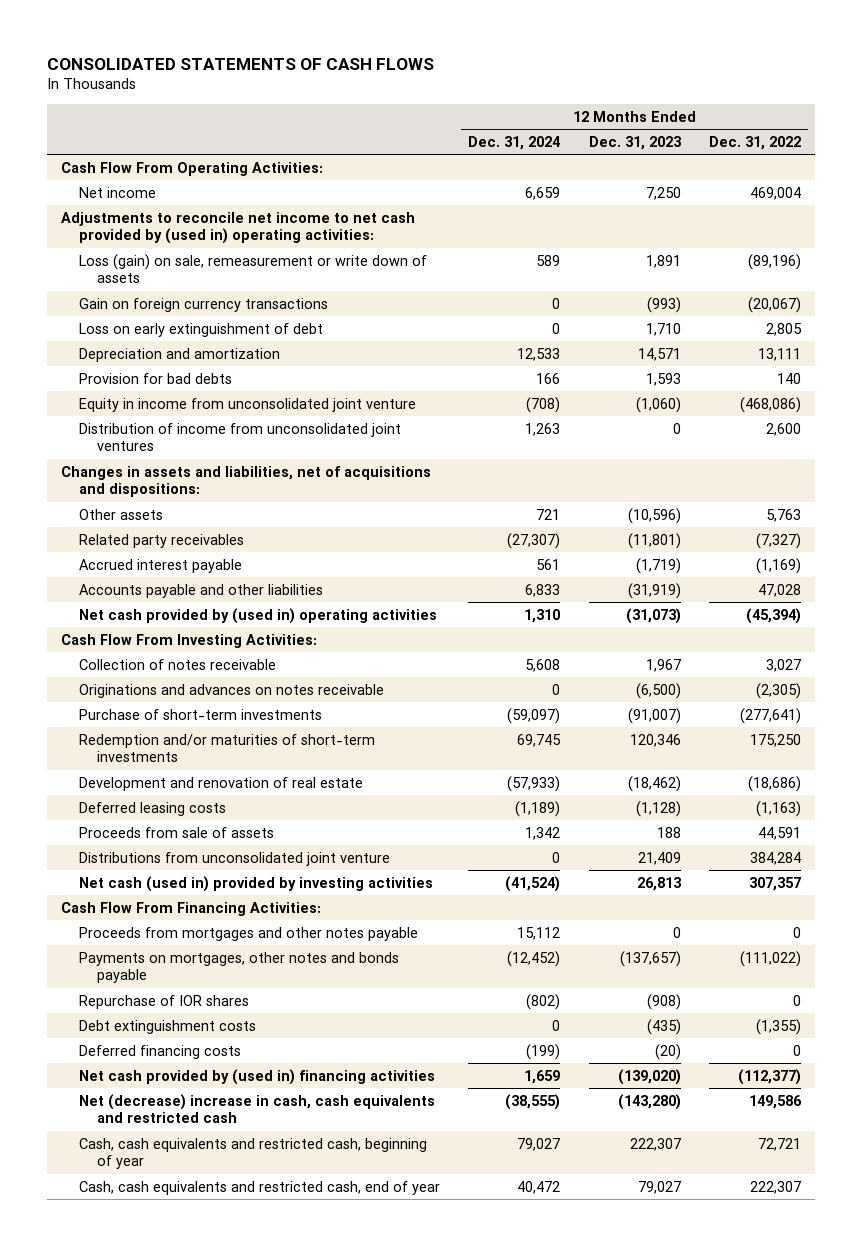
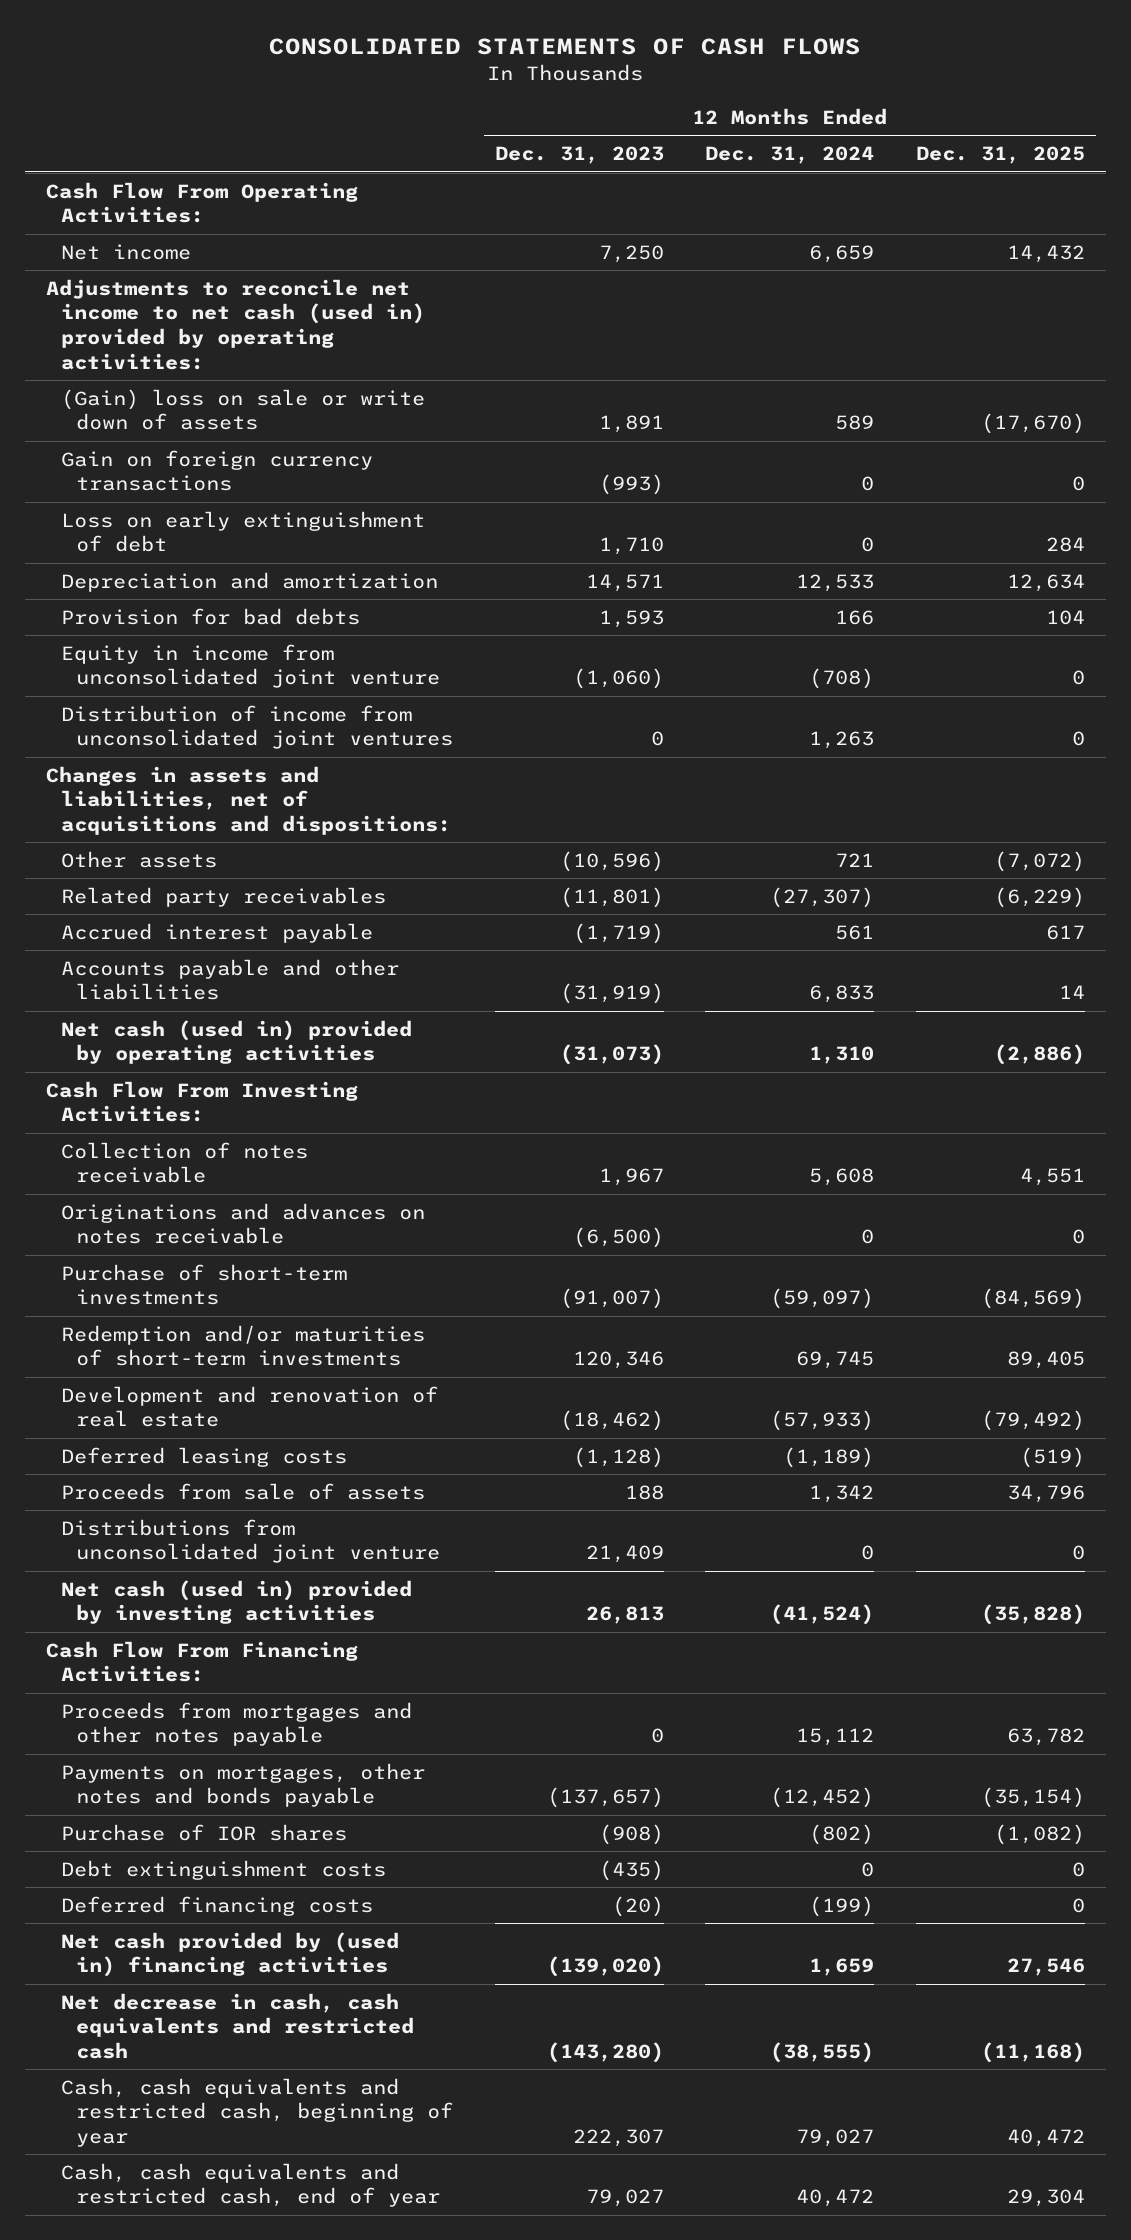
[709,135,802,150] Dec. 31, 2022 -> none
none -> [916,146,1086,165] Dec. 31, 2025
[61,211,416,245] Adjustments to reconcile net income to net cash provided by (used in) operating activities: -> [45,278,425,370] Adjustments to reconcile net income to net cash (used in) provided by operating activities:
[79,253,428,284] Loss (gain) on sale, remeasurement or write down of assets -> [60,388,425,431] (Gain) loss on sale or write down of assets
[79,607,438,624] Net cash provided by (used in) operating activities -> [60,1019,412,1065] Net cash (used in) provided by operating activities
[79,994,250,1009] Repurchase of IOR shares -> [60,1823,347,1841] Purchase of IOR shares
[79,1093,436,1124] Net (decrease) increase in cash, cash equivalents and restricted cash -> [60,1992,414,2060] Net decrease in cash, cash equivalents and restricted cash

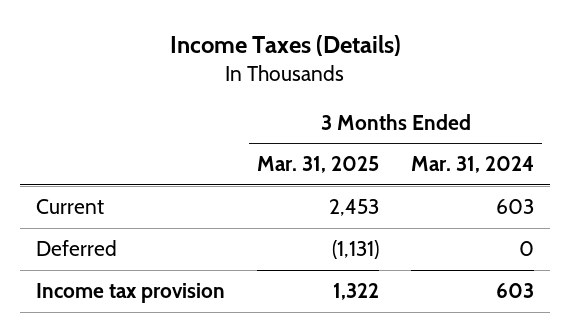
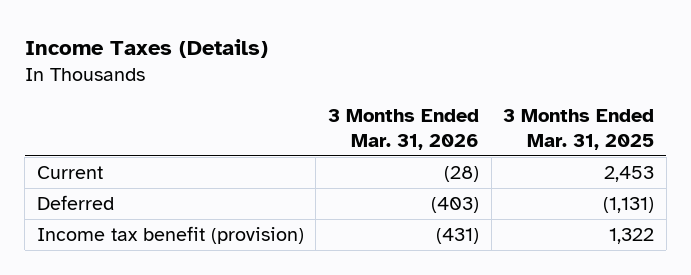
[411,156,535,174] Mar. 31, 2024 -> none
none -> [327,109,479,150] 3 Months Ended Mar. 31, 2026
[36,283,226,304] Income tax provision -> [36,225,304,244] Income tax benefit (provision)

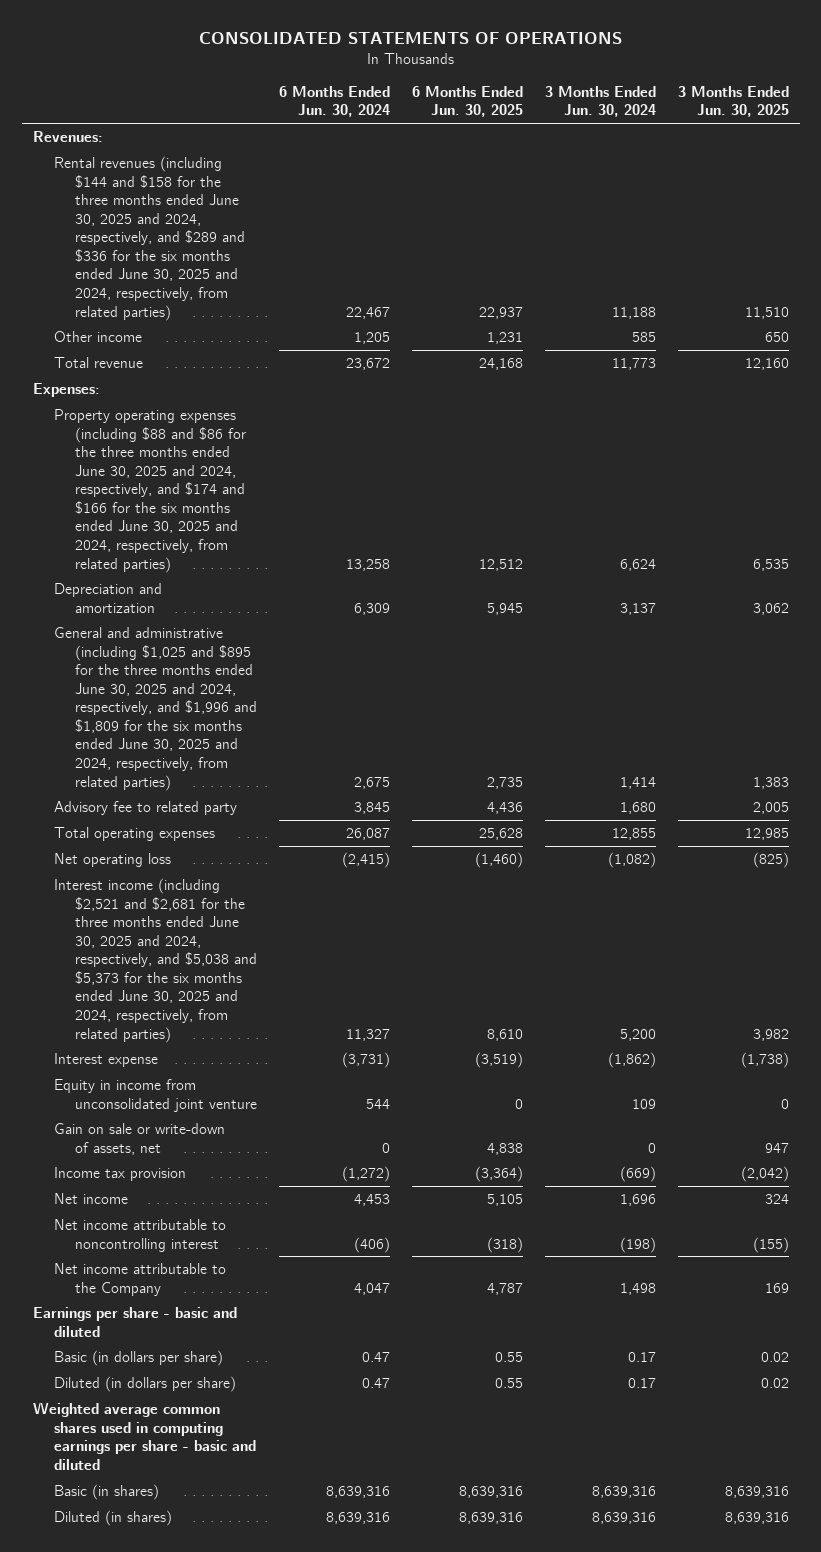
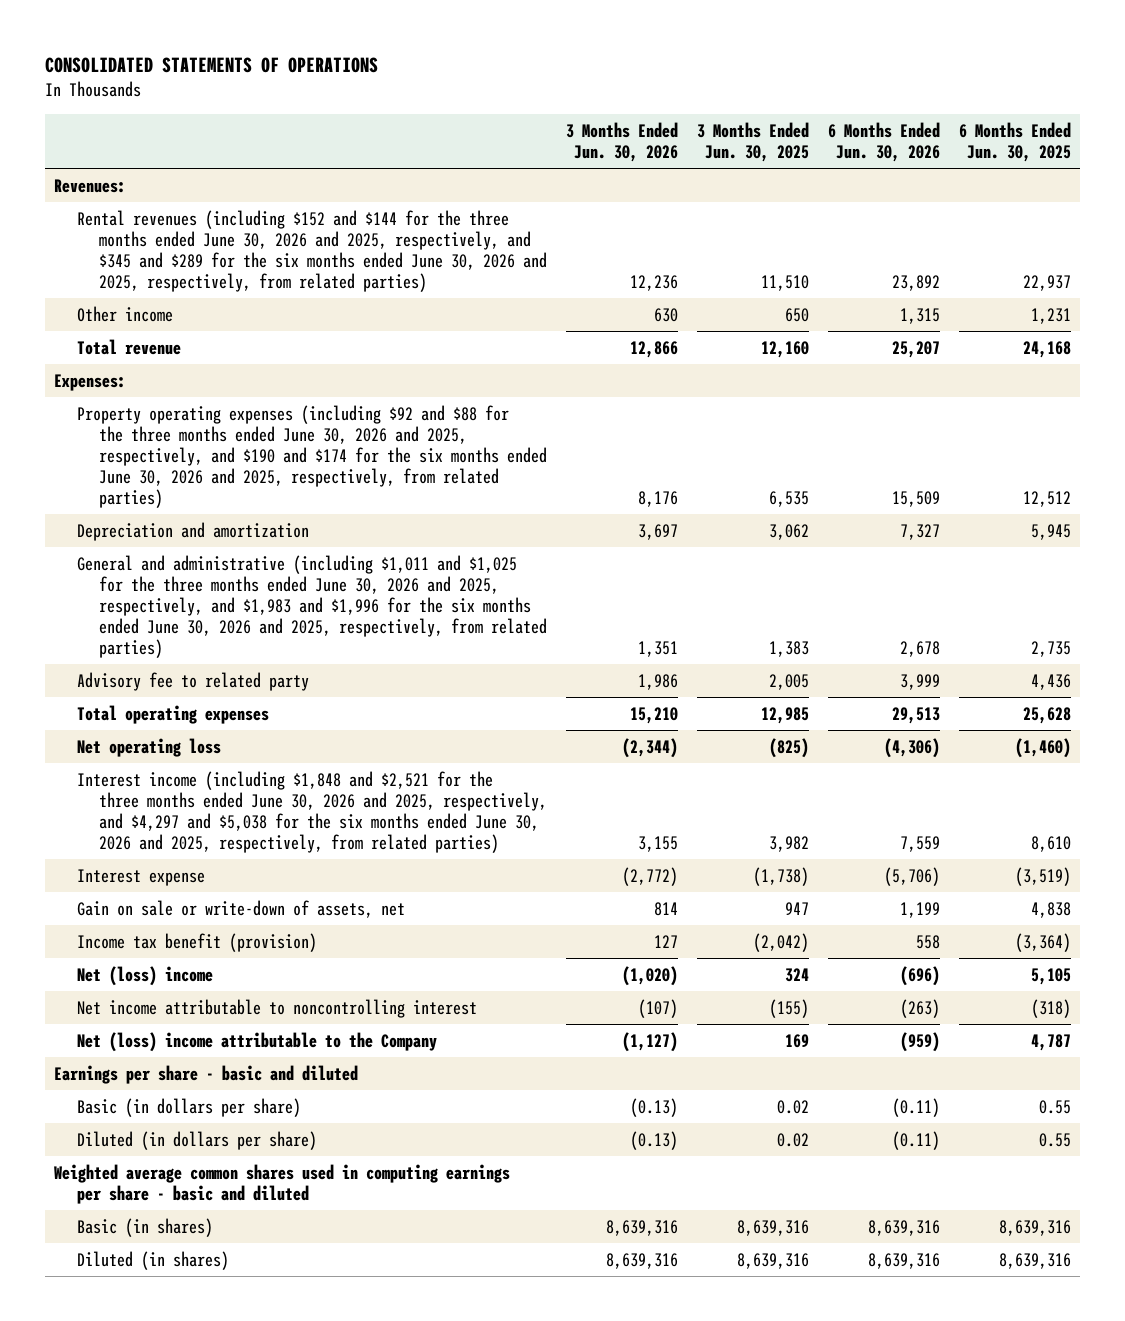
[278,85,390,118] 6 Months Ended Jun. 30, 2024 -> none
[544,85,656,118] 3 Months Ended Jun. 30, 2024 -> none
none -> [566,121,679,163] 3 Months Ended Jun. 30, 2026
none -> [827,121,940,163] 6 Months Ended Jun. 30, 2026
[53,155,245,321] Rental revenues (including $144 and $158 for the three months ended June 30, 2025 and 2024, respectively, and $289 and $336 for the six months ended June 30, 2025 and 2024, respectively, from related parties) -> [76,209,548,292] Rental revenues (including $152 and $144 for the three months ended June 30, 2026 and 2025, respectively, and $345 and $289 for the six months ended June 30, 2026 and 2025, respectively, from related parties)
[53,408,246,573] Property operating expenses (including $88 and $86 for the three months ended June 30, 2025 and 2024, respectively, and $174 and $166 for the six months ended June 30, 2025 and 2024, respectively, from related parties) -> [76,404,548,508] Property operating expenses (including $92 and $88 for the three months ended June 30, 2026 and 2025, respectively, and $190 and $174 for the six months ended June 30, 2026 and 2025, respectively, from related parties)
[53,626,257,791] General and administrative (including $1,025 and $895 for the three months ended June 30, 2025 and 2024, respectively, and $1,996 and $1,809 for the six months ended June 30, 2025 and 2024, respectively, from related parties) -> [76,554,548,658] General and administrative (including $1,011 and $1,025 for the three months ended June 30, 2026 and 2025, respectively, and $1,983 and $1,996 for the six months ended June 30, 2026 and 2025, respectively, from related parties)
[53,877,257,1043] Interest income (including $2,521 and $2,681 for the three months ended June 30, 2025 and 2024, respectively, and $5,038 and $5,373 for the six months ended June 30, 2025 and 2024, respectively, from related parties) -> [76,770,548,853] Interest income (including $1,848 and $2,521 for the three months ended June 30, 2026 and 2025, respectively, and $4,297 and $5,038 for the six months ended June 30, 2026 and 2025, respectively, from related parties)
[53,1078,257,1112] Equity in income from unconsolidated joint venture -> none
[53,1166,186,1181] Income tax provision -> [76,932,317,952] Income tax benefit (provision)
[53,1192,128,1204] Net income -> [76,965,213,986] Net (loss) income
[53,1262,226,1296] Net income attributable to the Company -> [76,1031,437,1052] Net (loss) income attributable to the Company

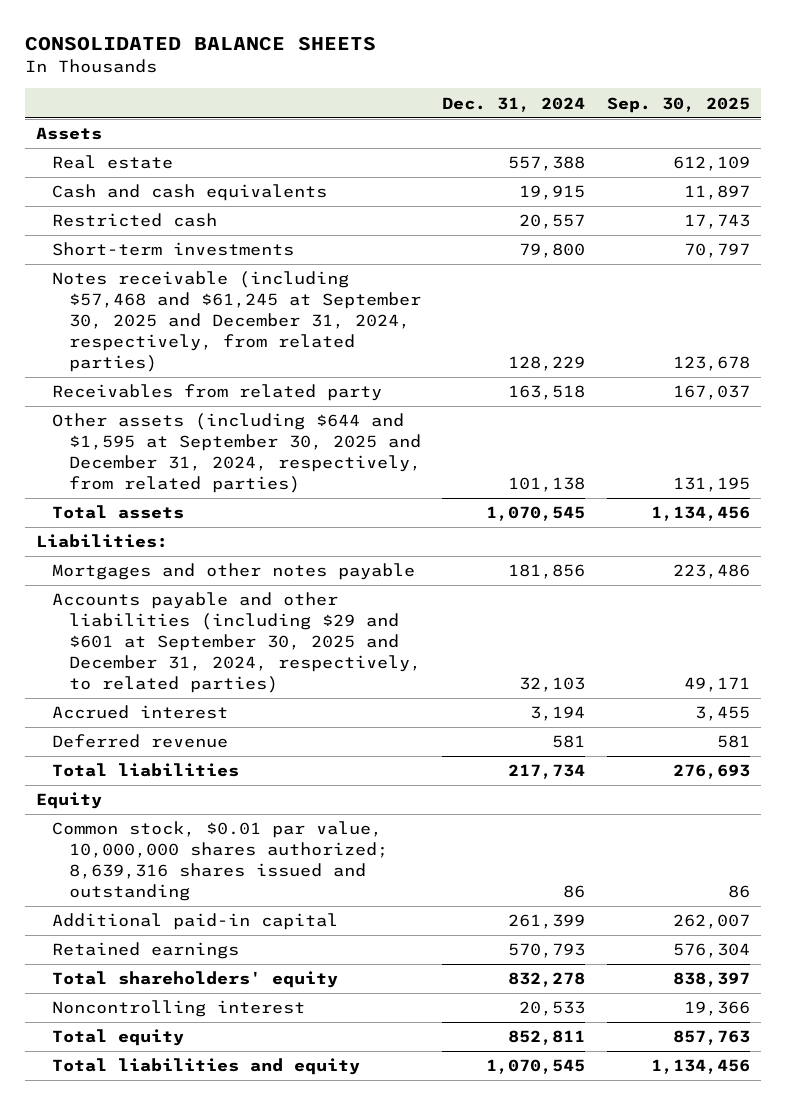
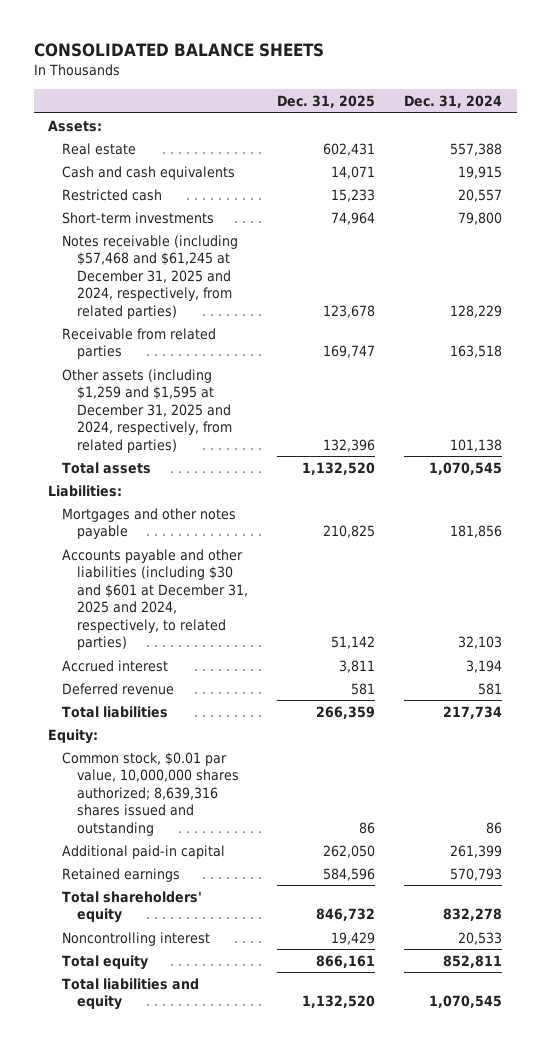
[606,96,750,113] Sep. 30, 2025 -> none
none -> [276,95,375,109] Dec. 31, 2025
[35,127,102,141] Assets -> [48,119,103,132] Assets:
[52,271,422,372] Notes receivable (including $57,468 and $61,245 at September 30, 2025 and December 31, 2024, respectively, from related parties) -> [62,234,239,319] Notes receivable (including $57,468 and $61,245 at December 31, 2025 and 2024, respectively, from related parties)
[52,384,383,402] Receivables from related party -> [62,327,217,360] Receivable from related parties
[52,413,422,494] Other assets (including $644 and $1,595 at September 30, 2025 and December 31, 2024, respectively, from related parties) -> [62,368,232,453] Other assets (including $1,259 and $1,595 at December 31, 2025 and 2024, respectively, from related parties)
[52,592,422,693] Accounts payable and other liabilities (including $29 and $601 at September 30, 2025 and December 31, 2024, respectively, to related parties) -> [62,548,248,651] Accounts payable and other liabilities (including $30 and $601 at December 31, 2025 and 2024, respectively, to related parties)
[35,792,102,810] Equity -> [48,728,99,744] Equity:

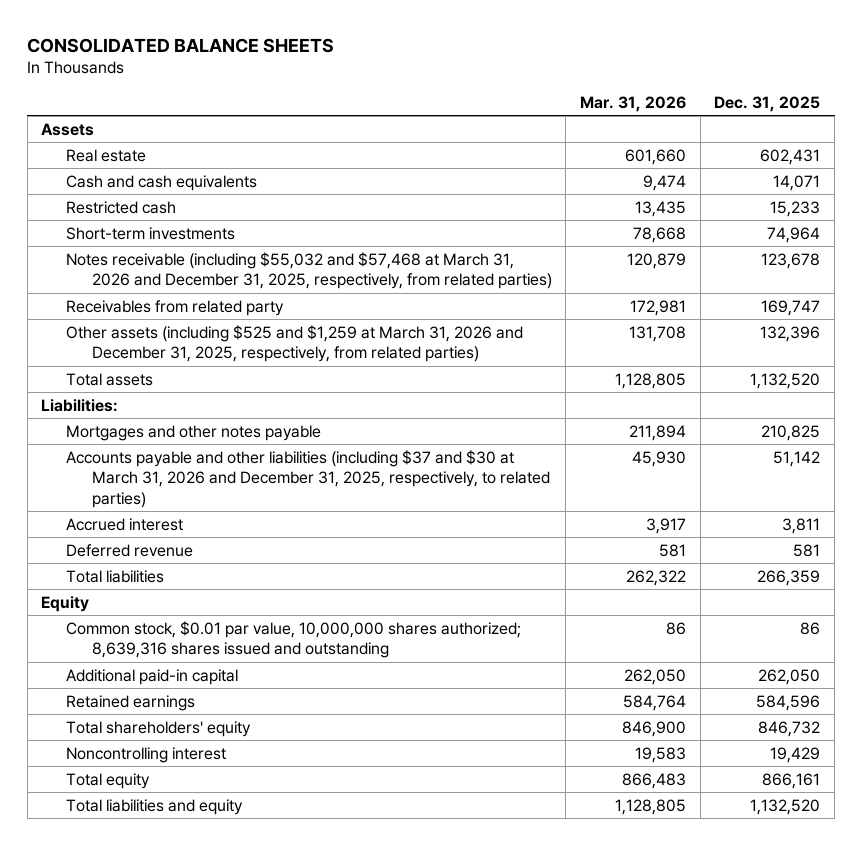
[404,95,503,109] Dec. 31, 2024 -> none
none -> [580,96,687,113] Mar. 31, 2026
[48,119,103,132] Assets: -> [41,122,95,136] Assets
[62,234,239,319] Notes receivable (including $57,468 and $61,245 at December 31, 2025 and 2024, respectively, from related parties) -> [66,251,552,290] Notes receivable (including $55,032 and $57,468 at March 31, 2026 and December 31, 2025, respectively, from related parties)
[62,327,217,360] Receivable from related parties -> [66,299,285,316] Receivables from related party
[62,368,232,453] Other assets (including $1,259 and $1,595 at December 31, 2025 and 2024, respectively, from related parties) -> [66,324,524,363] Other assets (including $525 and $1,259 at March 31, 2026 and December 31, 2025, respectively, from related parties)
[62,548,248,651] Accounts payable and other liabilities (including $30 and $601 at December 31, 2025 and 2024, respectively, to related parties) -> [66,449,550,508] Accounts payable and other liabilities (including $37 and $30 at March 31, 2026 and December 31, 2025, respectively, to related parties)
[48,728,99,744] Equity: -> [41,595,90,612] Equity

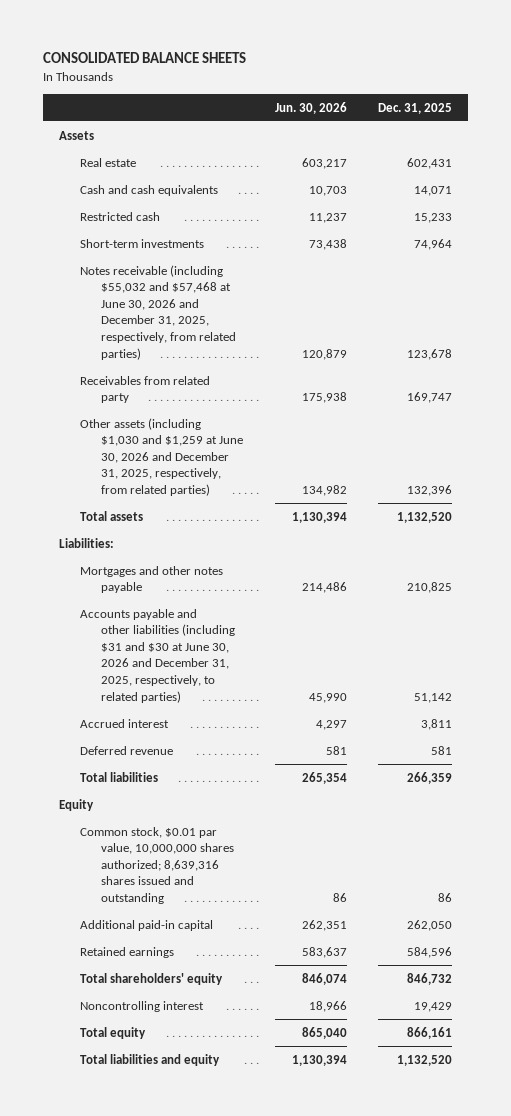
[580,96,687,113] Mar. 31, 2026 -> none
none -> [274,101,347,114] Jun. 30, 2026
[66,251,552,290] Notes receivable (including $55,032 and $57,468 at March 31, 2026 and December 31, 2025, respectively, from related parties) -> [79,264,236,360] Notes receivable (including $55,032 and $57,468 at June 30, 2026 and December 31, 2025, respectively, from related parties)
[66,324,524,363] Other assets (including $525 and $1,259 at March 31, 2026 and December 31, 2025, respectively, from related parties) -> [79,417,243,496] Other assets (including $1,030 and $1,259 at June 30, 2026 and December 31, 2025, respectively, from related parties)
[66,449,550,508] Accounts payable and other liabilities (including $37 and $30 at March 31, 2026 and December 31, 2025, respectively, to related parties) -> [79,608,235,703] Accounts payable and other liabilities (including $31 and $30 at June 30, 2026 and December 31, 2025, respectively, to related parties)

